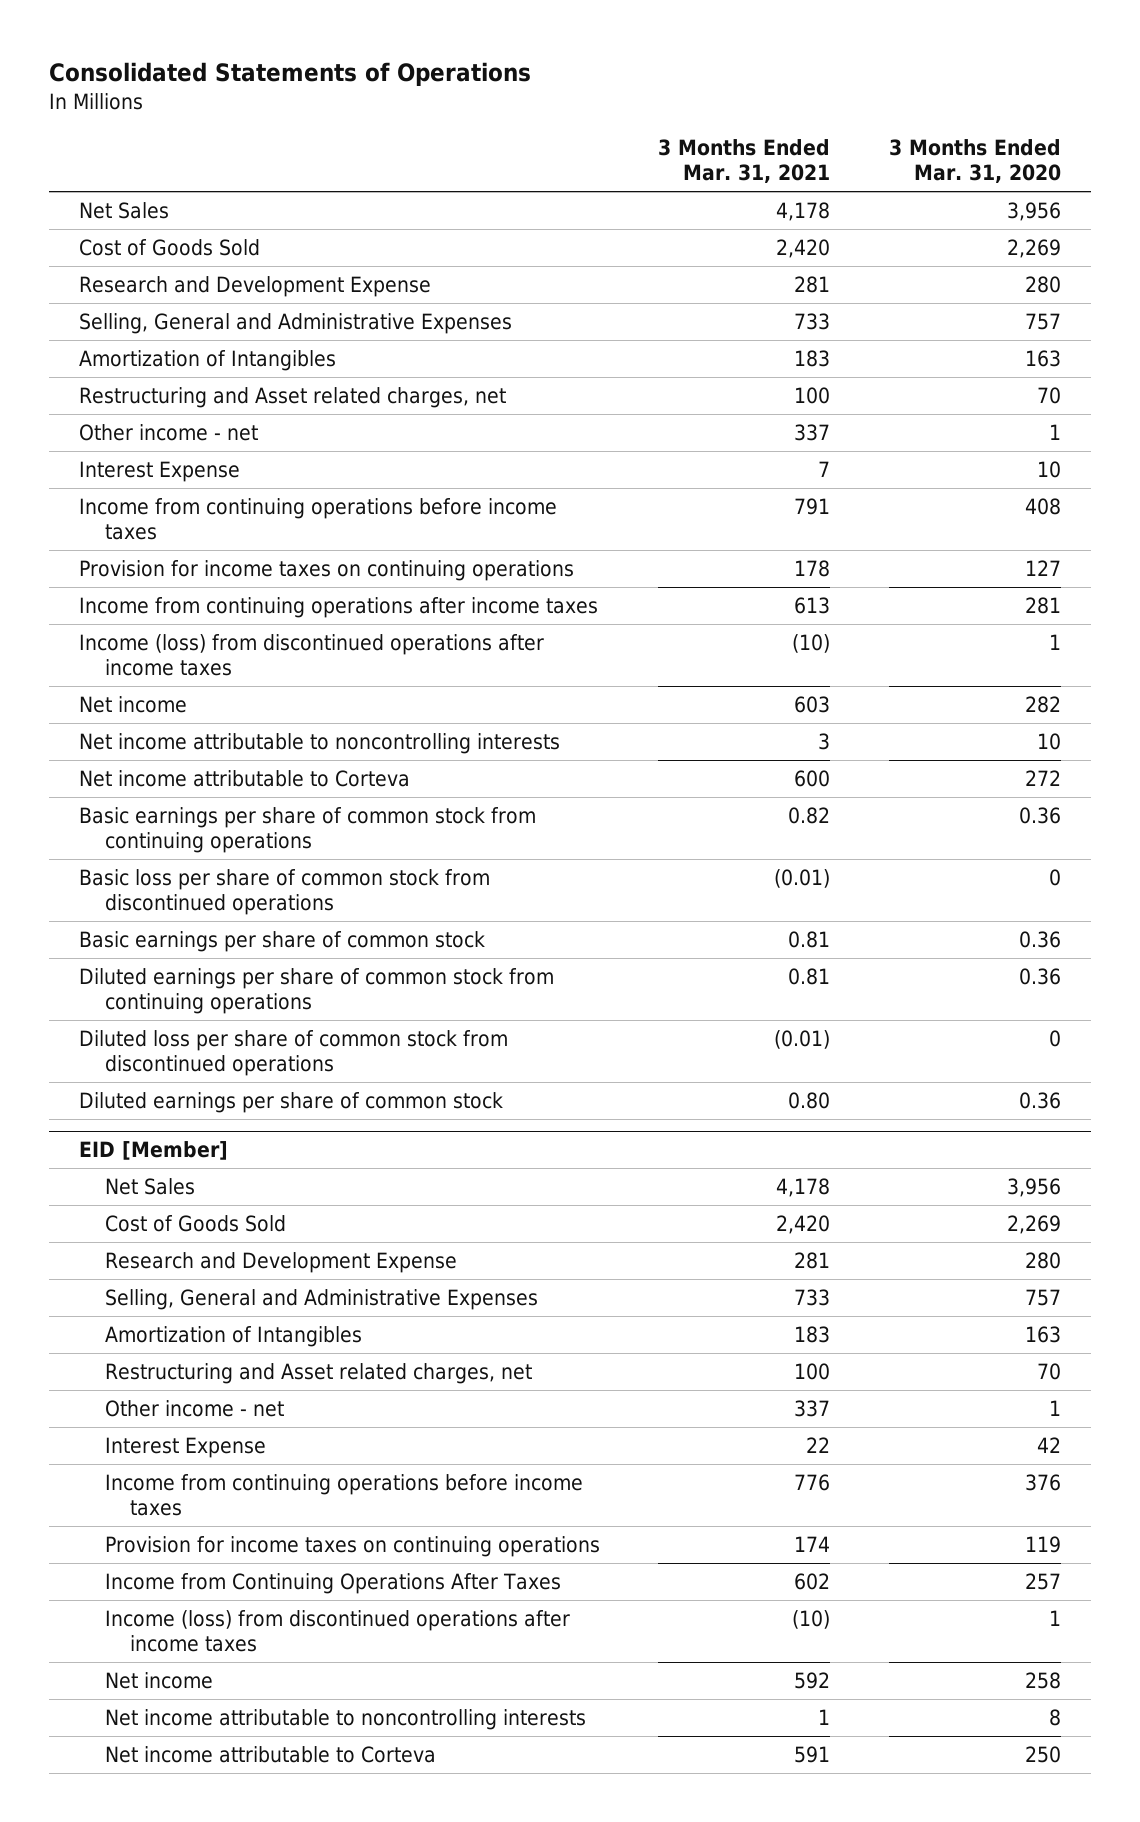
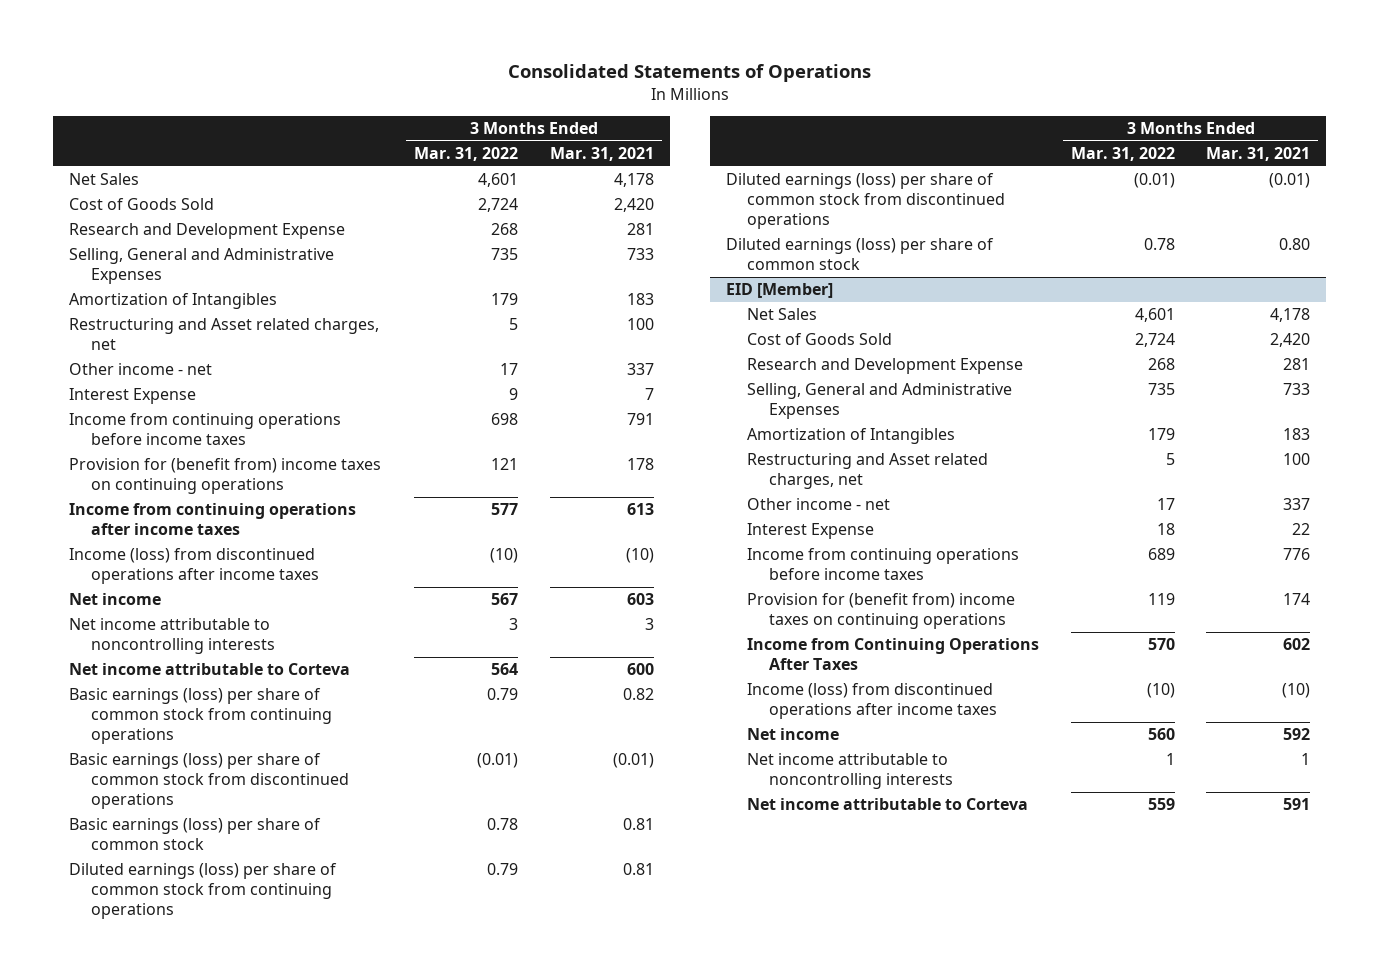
[889,139,1062,184] 3 Months Ended Mar. 31, 2020 -> none
none -> [414,146,519,161] Mar. 31, 2022
[78,559,574,581] Provision for income taxes on continuing operations -> [69,458,382,495] Provision for (benefit from) income taxes on continuing operations
[78,806,536,853] Basic earnings per share of common stock from continuing operations -> [69,688,332,745] Basic earnings (loss) per share of common stock from continuing operations
[78,868,490,915] Basic loss per share of common stock from discontinued operations -> [69,753,349,810] Basic earnings (loss) per share of common stock from discontinued operations
[78,930,485,952] Basic earnings per share of common stock -> [69,818,322,851] Basic earnings (loss) per share of common stock
[78,967,554,1014] Diluted earnings per share of common stock from continuing operations -> [69,863,338,920] Diluted earnings (loss) per share of common stock from continuing operations
[78,1029,508,1076] Diluted loss per share of common stock from discontinued operations -> [725,173,1006,230] Diluted earnings (loss) per share of common stock from discontinued operations
[78,1091,503,1113] Diluted earnings per share of common stock -> [725,238,994,271] Diluted earnings (loss) per share of common stock
[104,1535,600,1557] Provision for income taxes on continuing operations -> [747,593,1016,630] Provision for (benefit from) income taxes on continuing operations

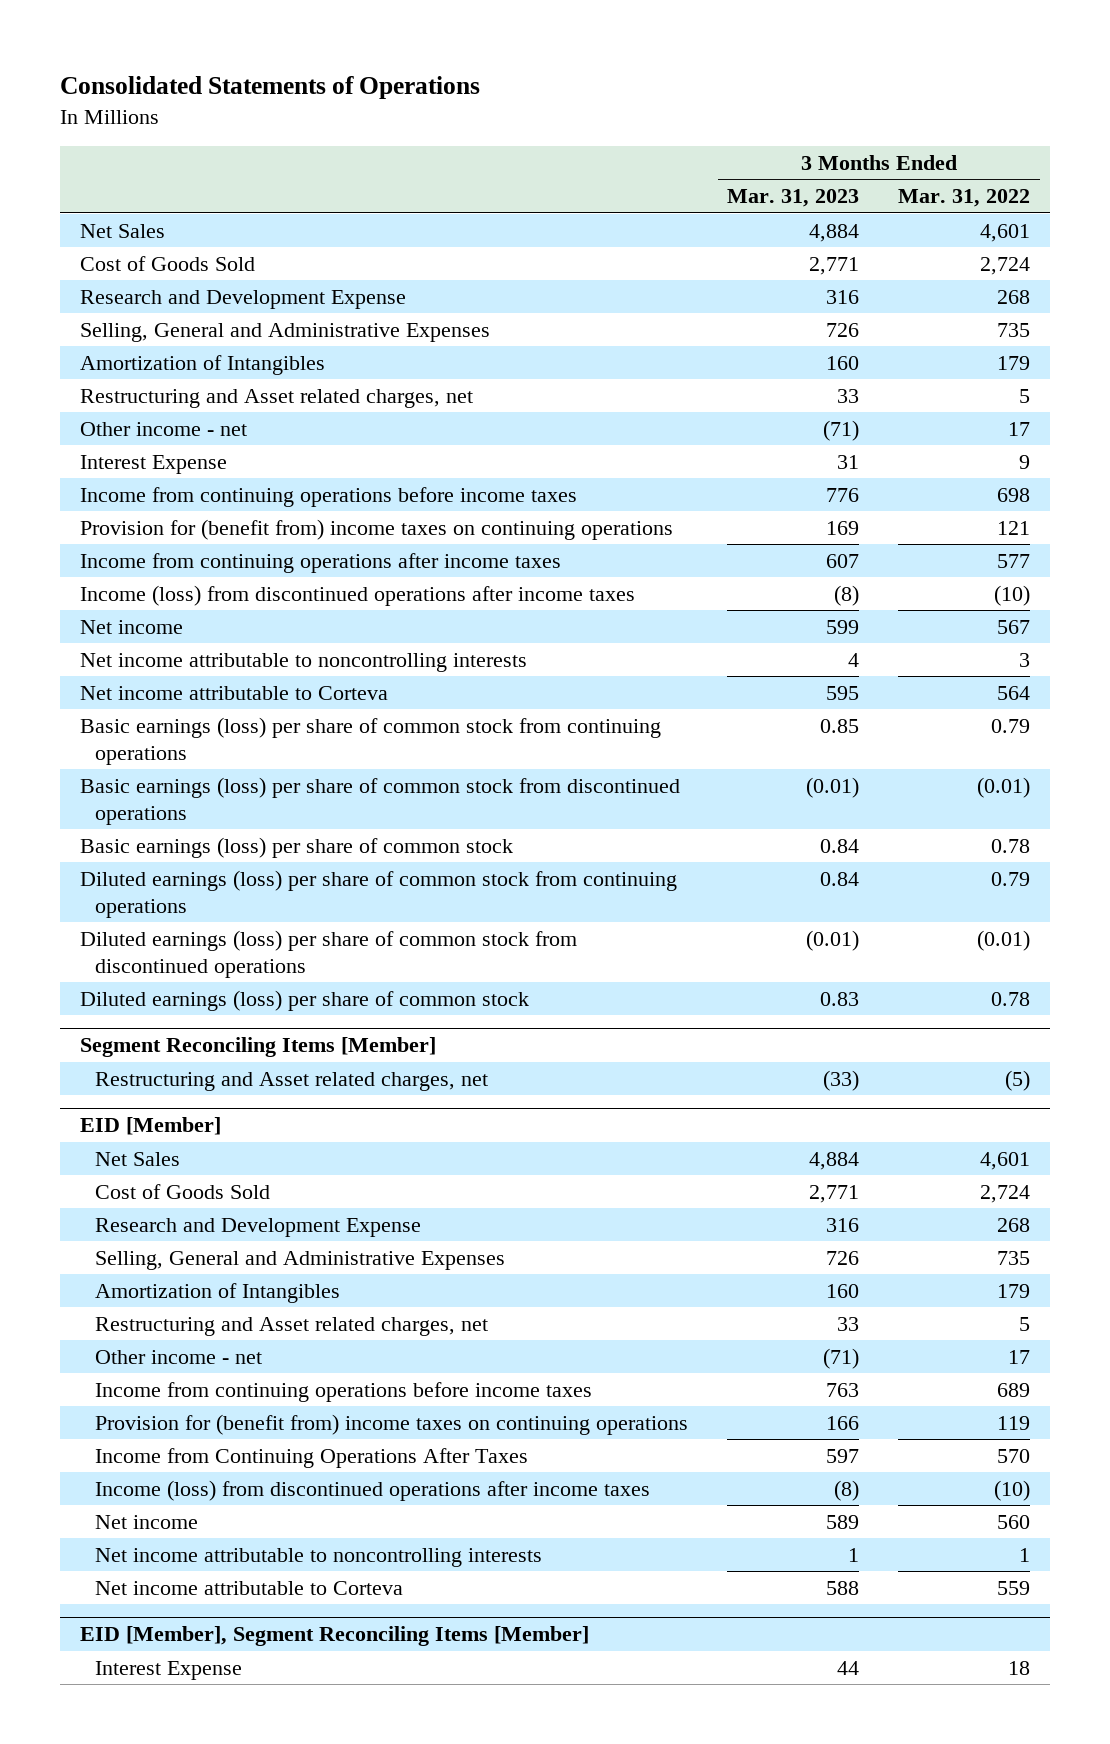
[549,146,654,161] Mar. 31, 2021 -> none
none -> [727,189,860,208] Mar. 31, 2023
none -> [79,1037,436,1058] Segment Reconciling Items [Member]
none -> [95,1071,489,1091] Restructuring and Asset related charges, net
[747,523,875,540] Interest Expense -> none
none -> [79,1626,589,1647] EID [Member], Segment Reconciling Items [Member]
none -> [95,1660,243,1680] Interest Expense

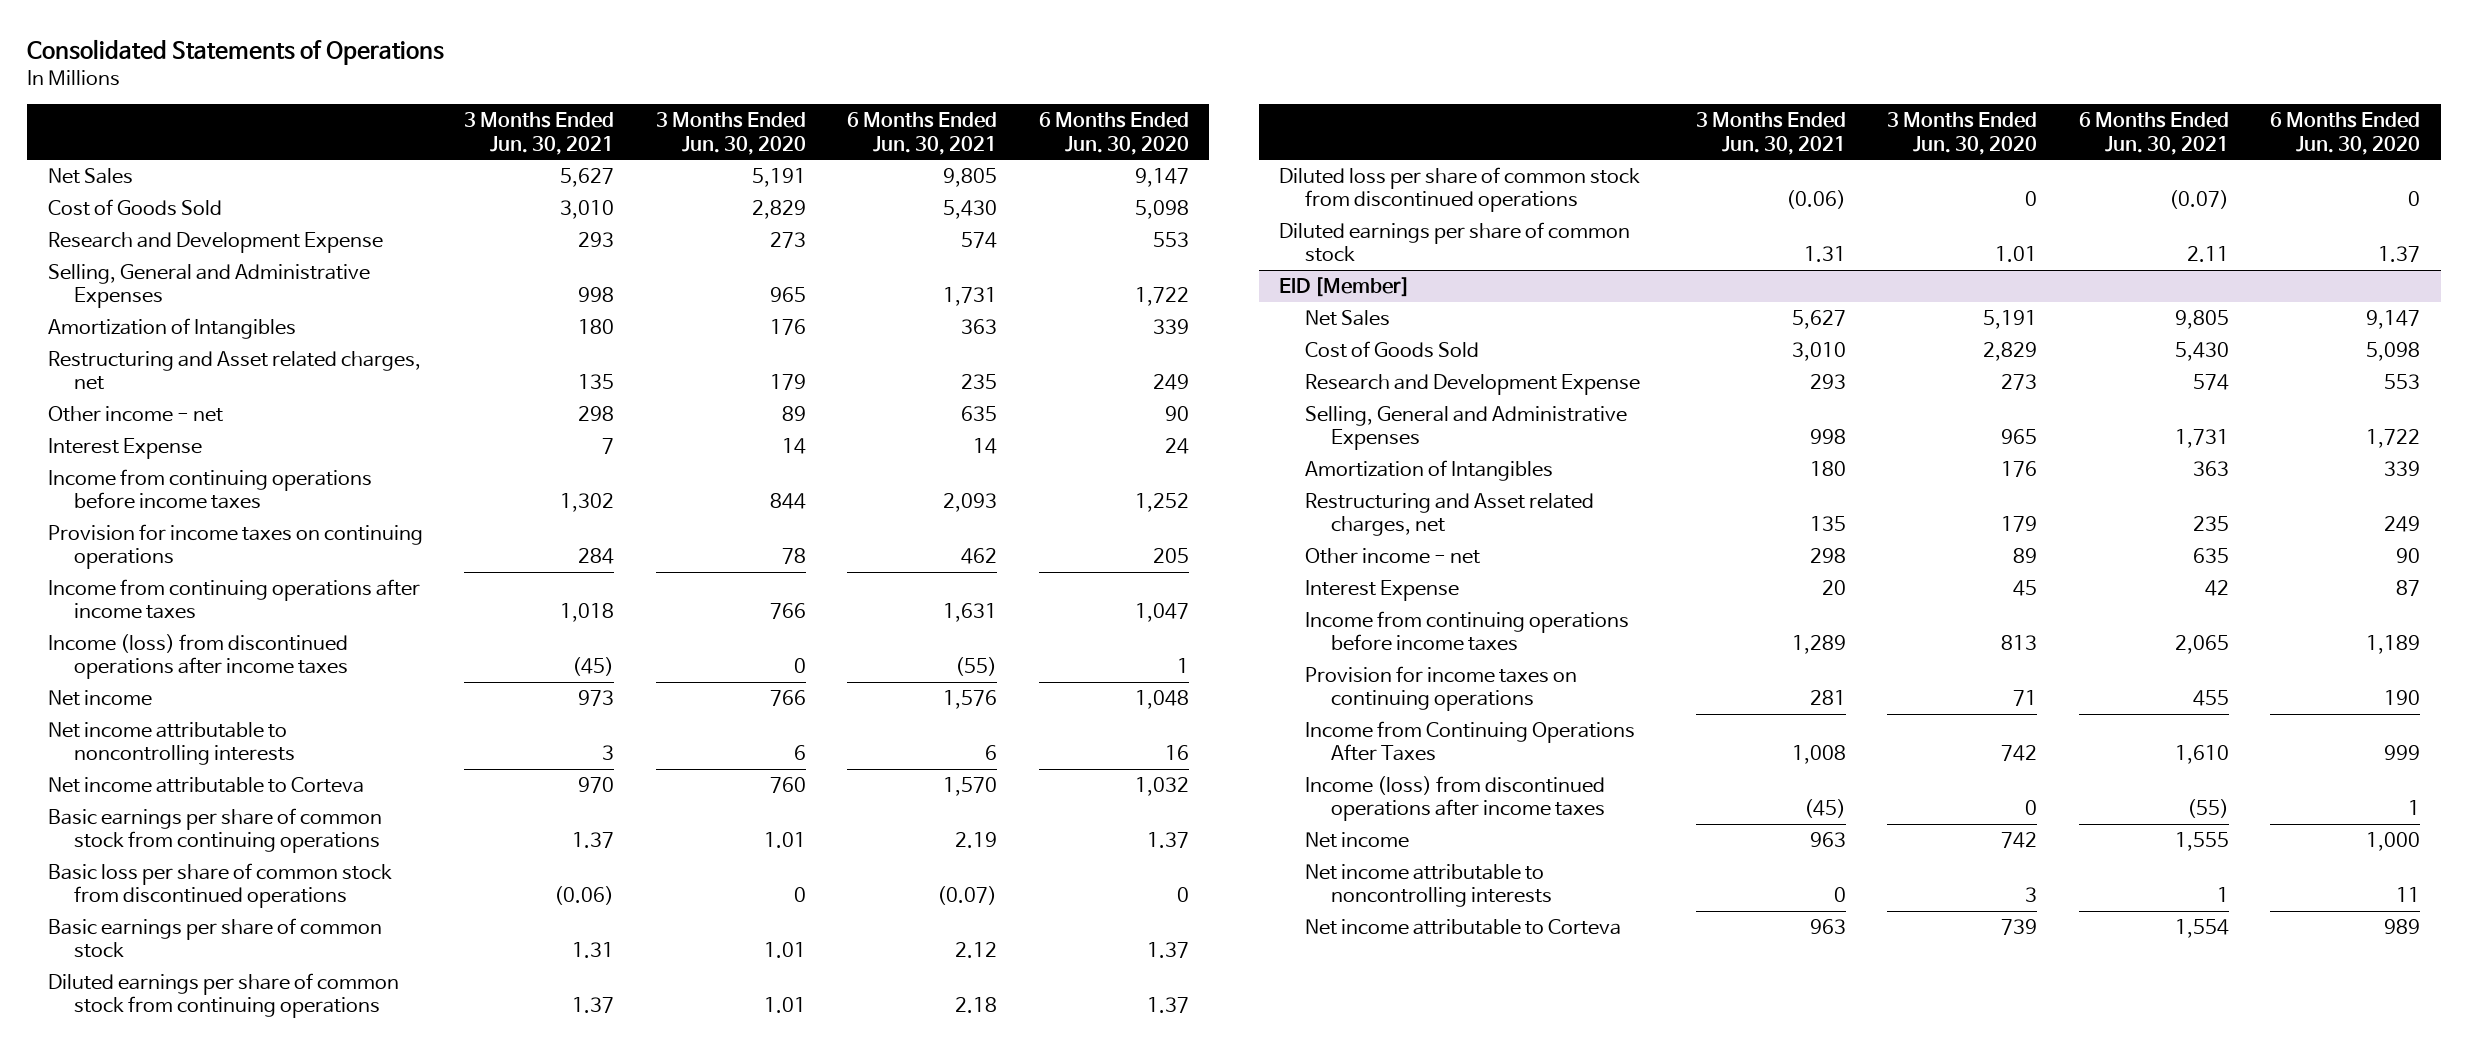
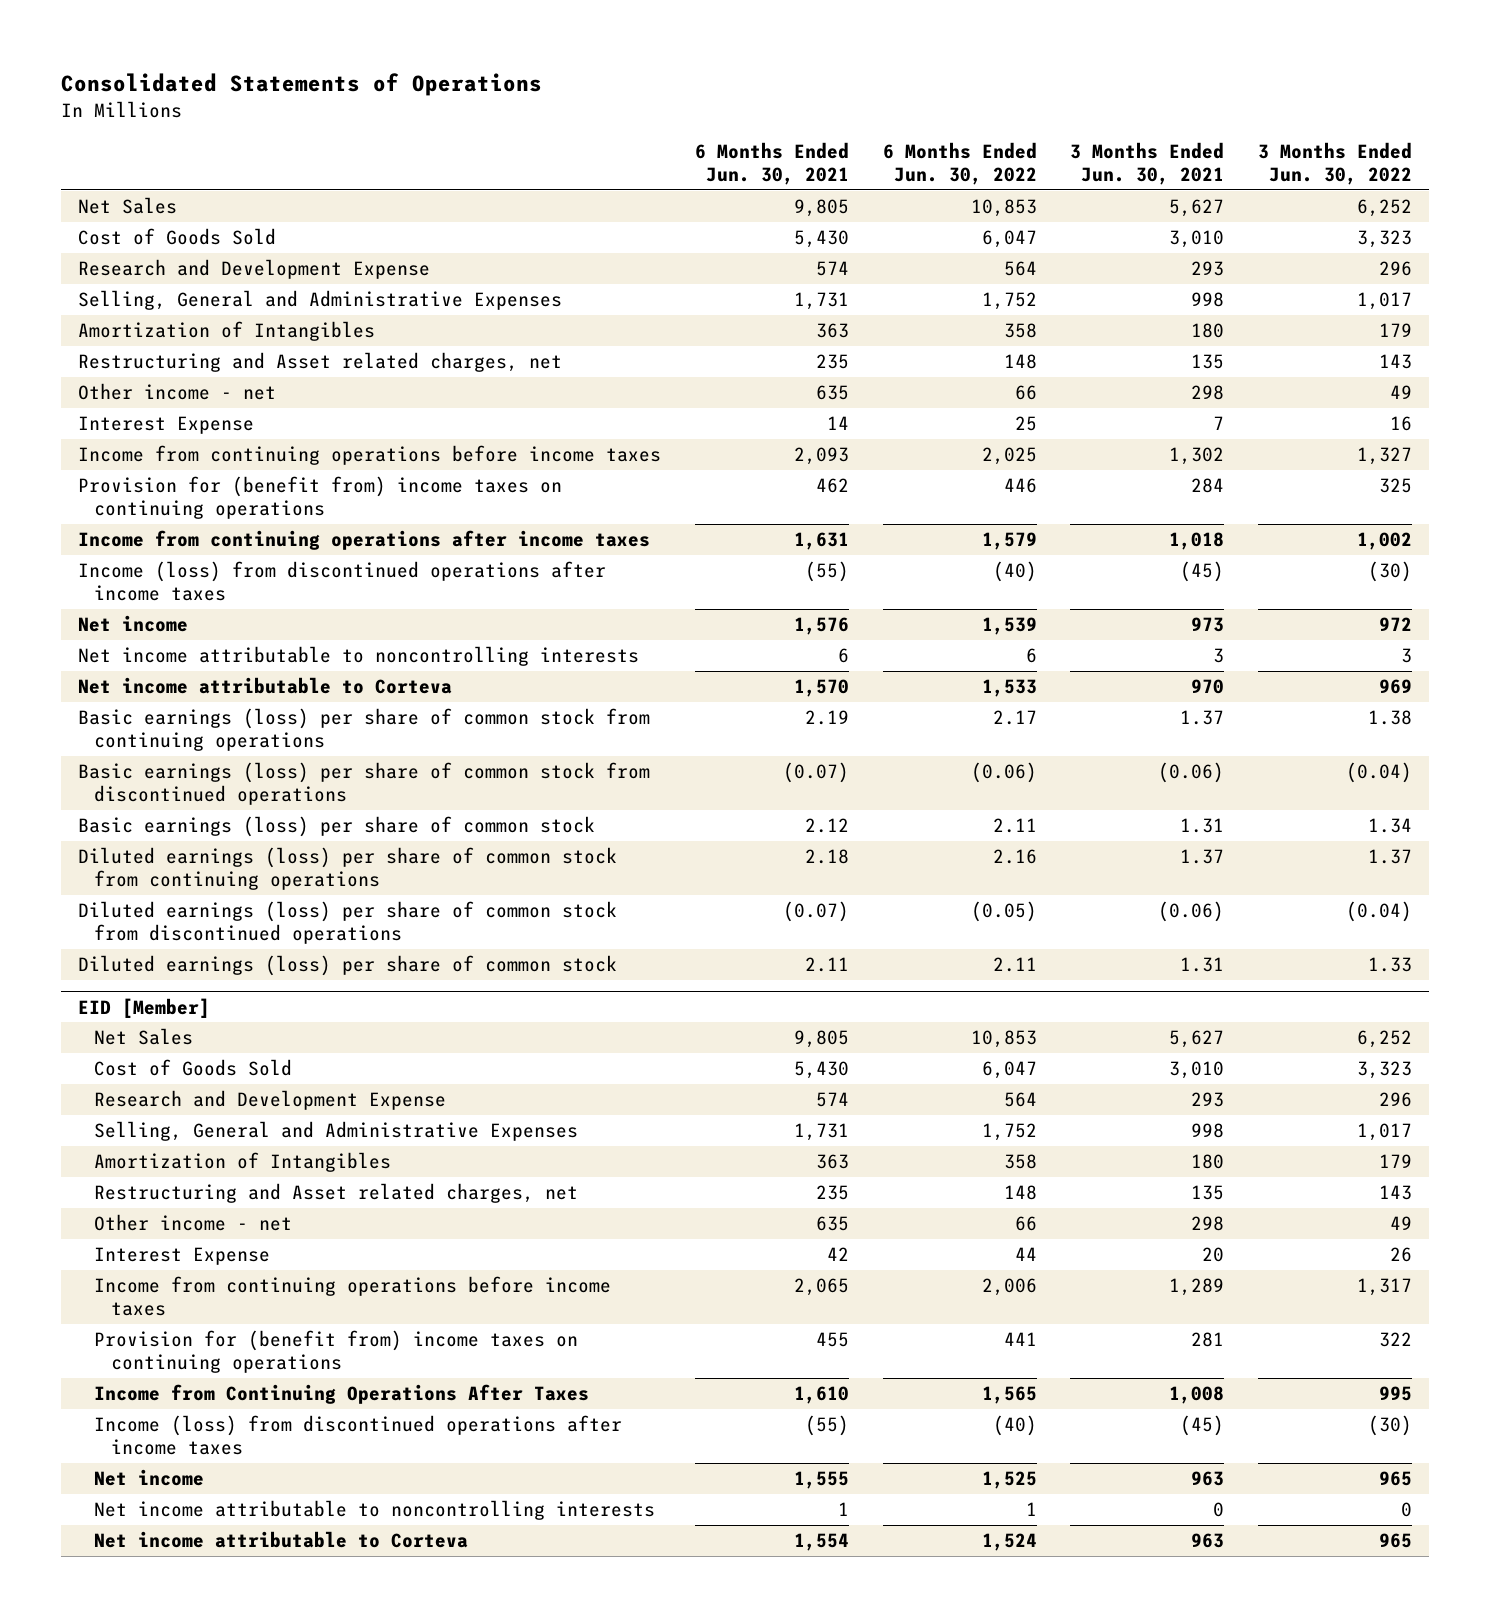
[655,112,806,155] 3 Months Ended Jun. 30, 2020 -> none
[1038,112,1189,155] 6 Months Ended Jun. 30, 2020 -> none
none -> [882,141,1037,186] 6 Months Ended Jun. 30, 2022
none -> [1258,141,1413,186] 3 Months Ended Jun. 30, 2022
[47,524,423,570] Provision for income taxes on continuing operations -> [78,475,563,520] Provision for (benefit from) income taxes on continuing operations
[47,808,382,854] Basic earnings per share of common stock from continuing operations -> [78,707,651,752] Basic earnings (loss) per share of common stock from continuing operations
[47,863,392,909] Basic loss per share of common stock from discontinued operations -> [78,761,651,806] Basic earnings (loss) per share of common stock from discontinued operations
[47,918,382,959] Basic earnings per share of common stock -> [78,815,596,837] Basic earnings (loss) per share of common stock
[47,973,399,1019] Diluted earnings per share of common stock from continuing operations -> [78,846,618,891] Diluted earnings (loss) per share of common stock from continuing operations
[1279,167,1641,213] Diluted loss per share of common stock from discontinued operations -> [78,900,618,945] Diluted earnings (loss) per share of common stock from discontinued operations
[1279,222,1631,263] Diluted earnings per share of common stock -> [78,954,618,976] Diluted earnings (loss) per share of common stock
[1305,666,1578,712] Provision for income taxes on continuing operations -> [94,1329,579,1374] Provision for (benefit from) income taxes on continuing operations

